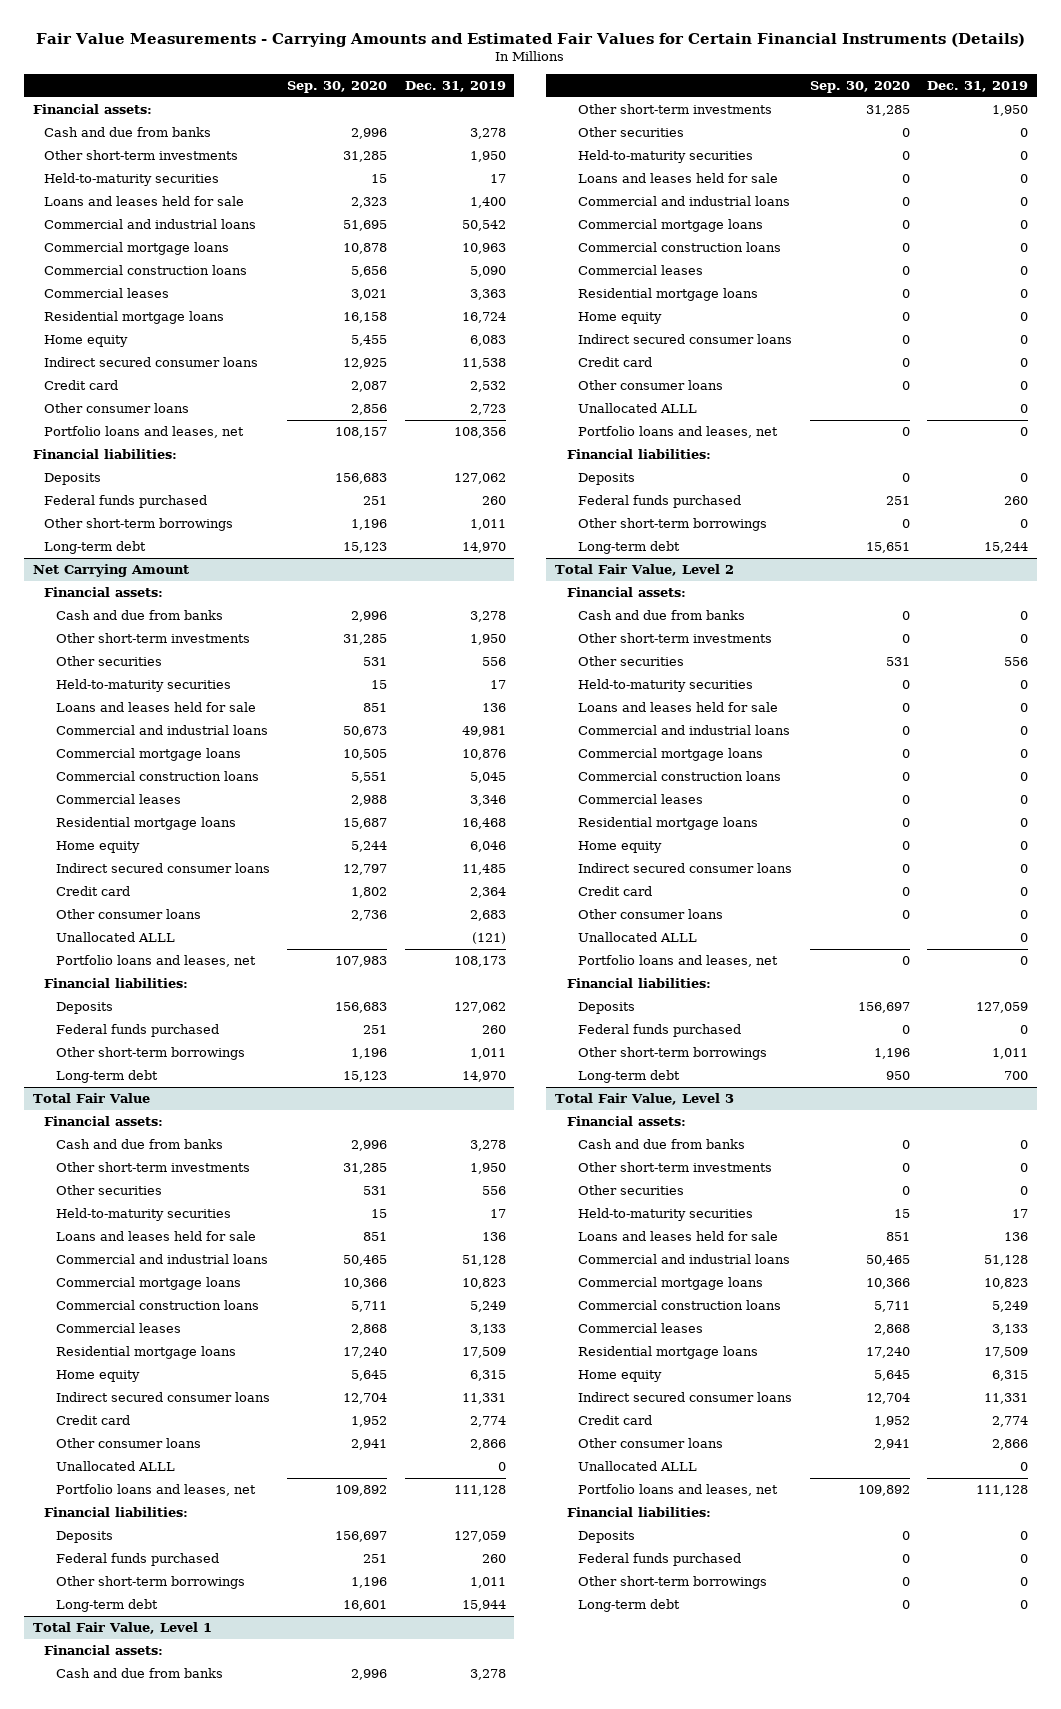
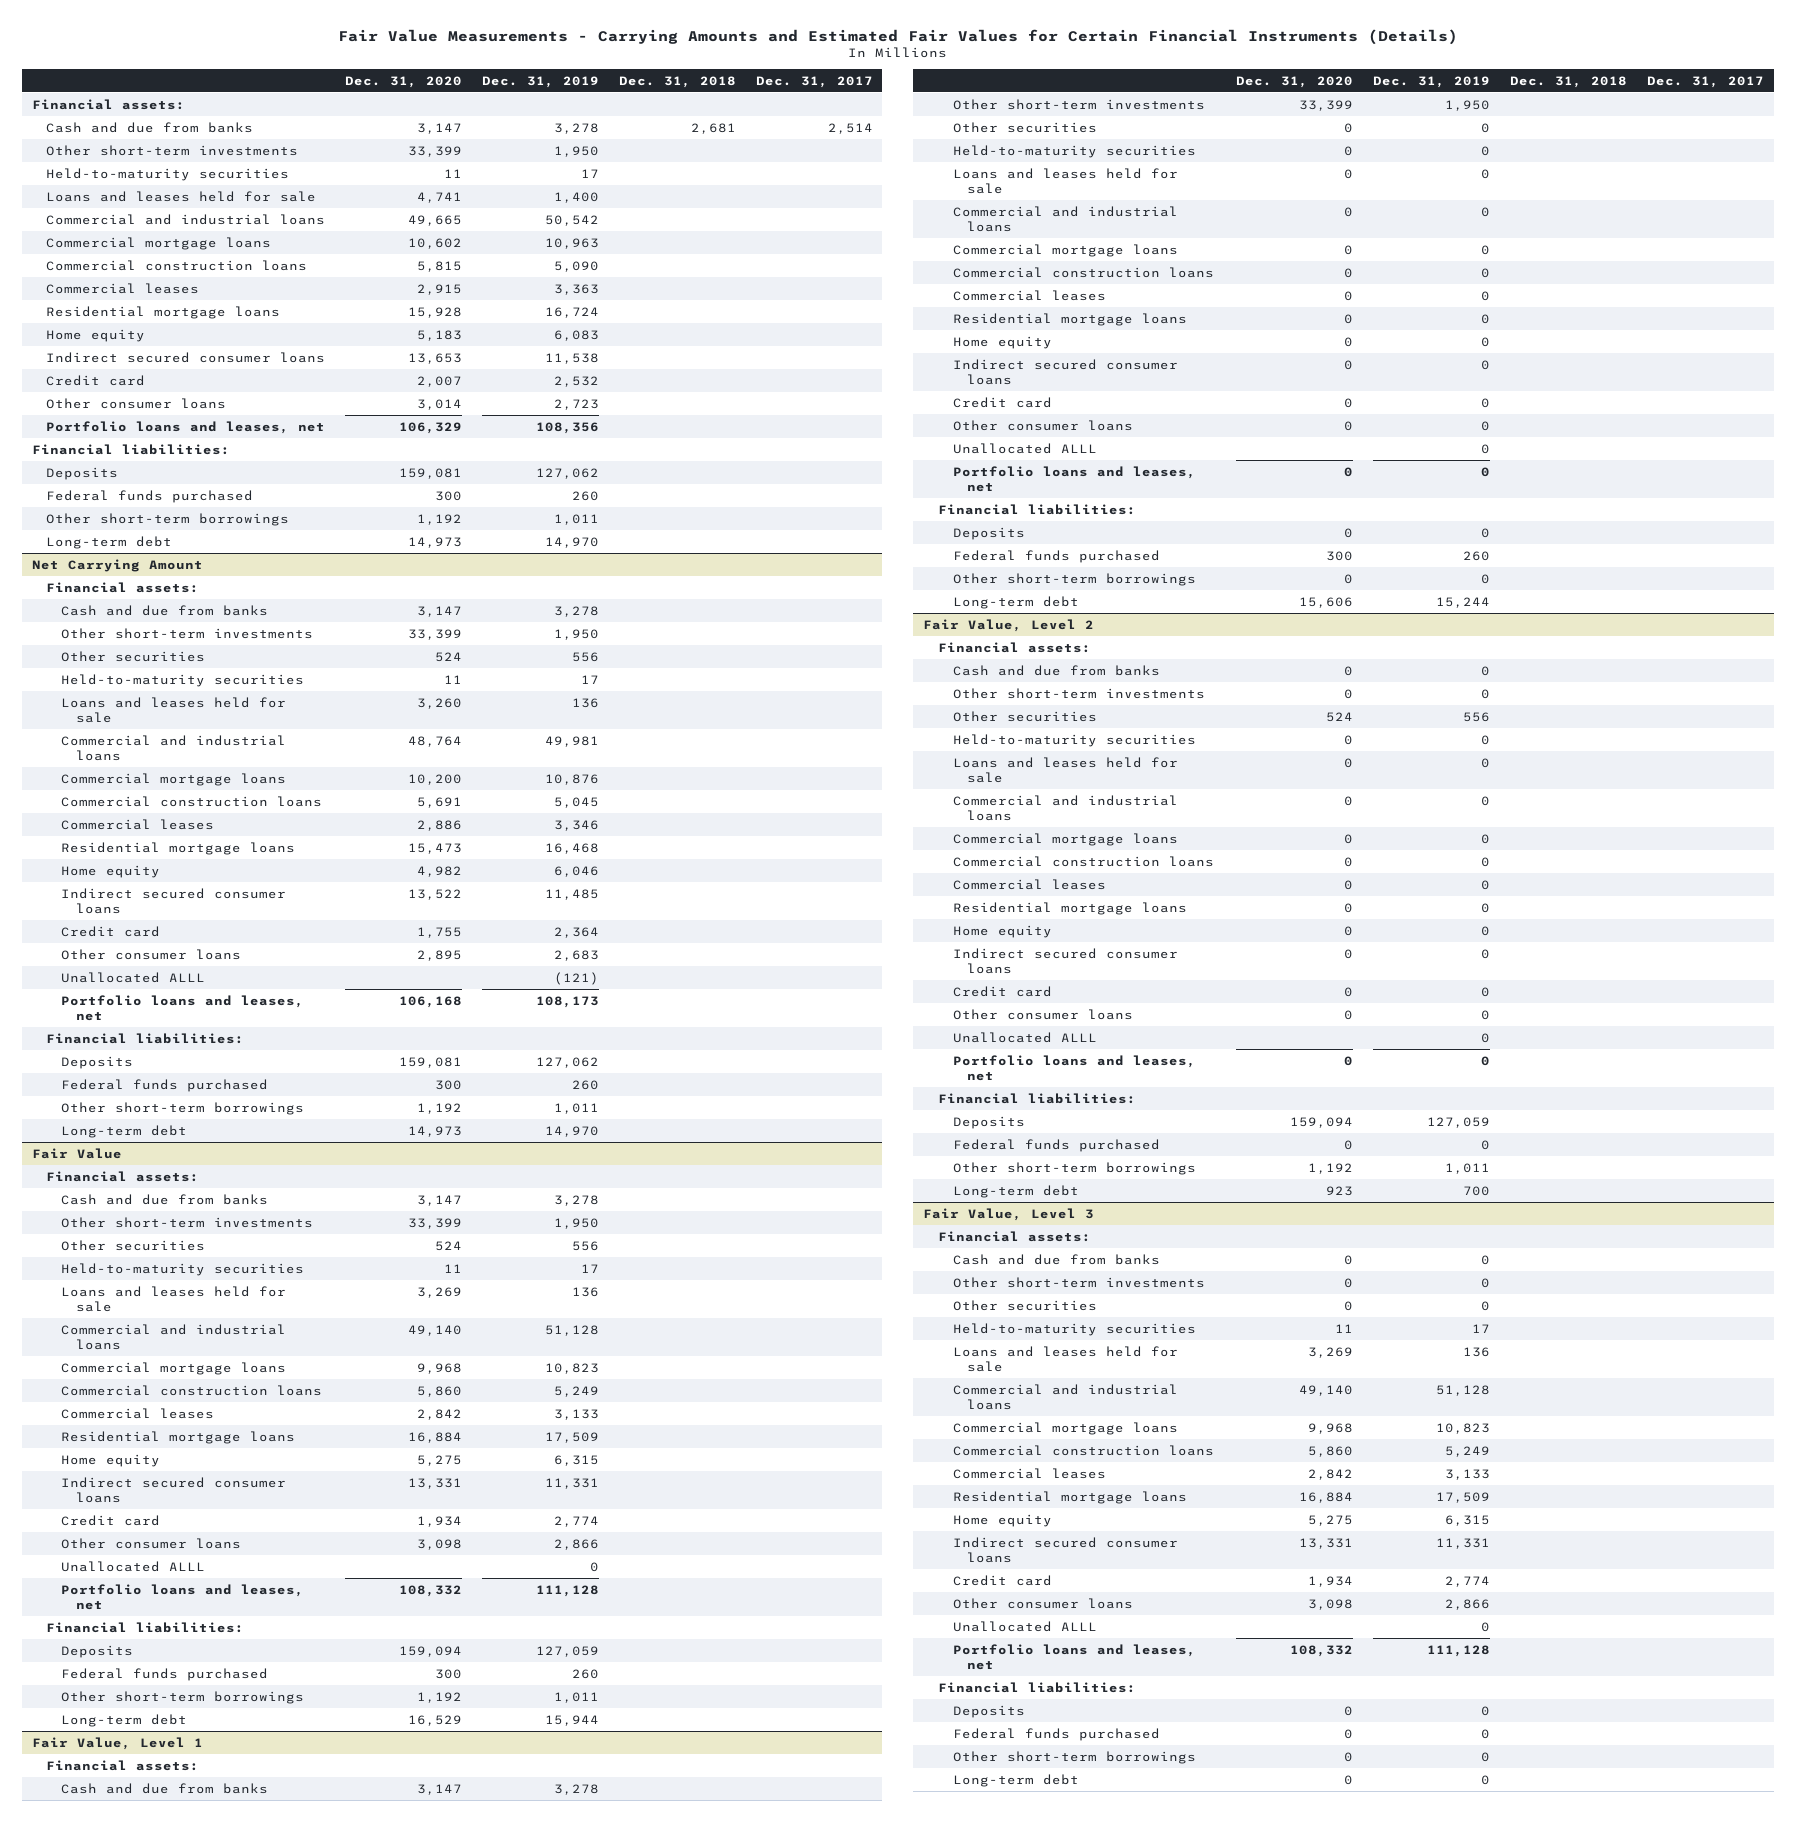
[287,80,388,93] Sep. 30, 2020 -> none
none -> [345,75,463,88] Dec. 31, 2020
none -> [618,75,736,88] Dec. 31, 2018
none -> [755,75,873,88] Dec. 31, 2017
[32,1093,150,1104] Total Fair Value -> [31,1147,122,1159] Fair Value
[32,1622,212,1635] Total Fair Value, Level 1 -> [31,1736,203,1750] Fair Value, Level 1
[555,564,735,577] Total Fair Value, Level 2 -> [922,618,1094,632] Fair Value, Level 2
[555,1093,735,1106] Total Fair Value, Level 3 -> [922,1207,1094,1221] Fair Value, Level 3

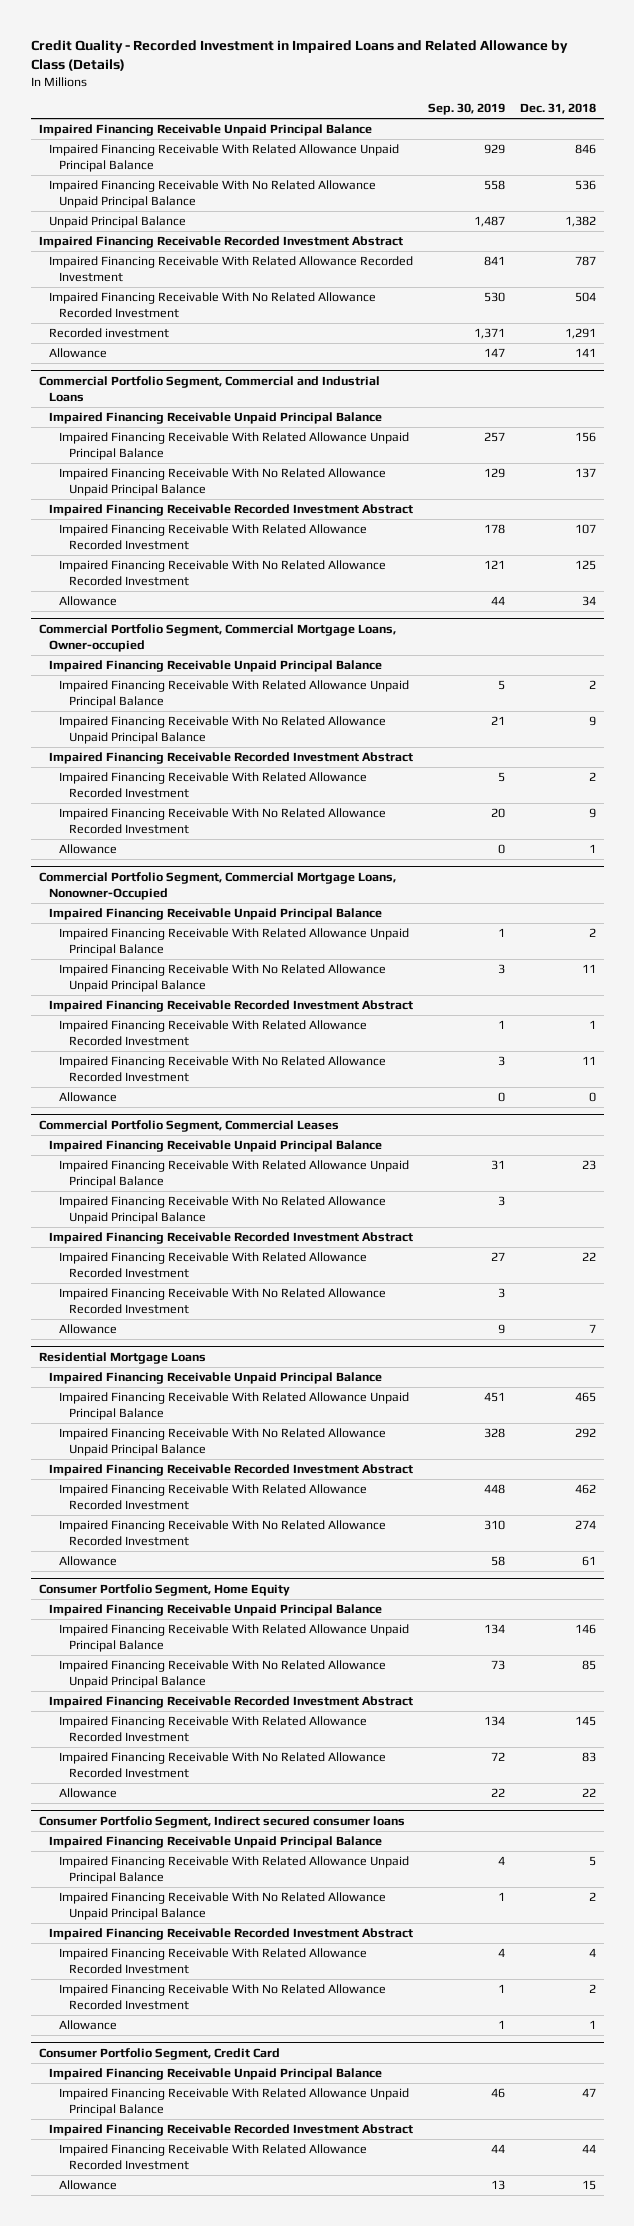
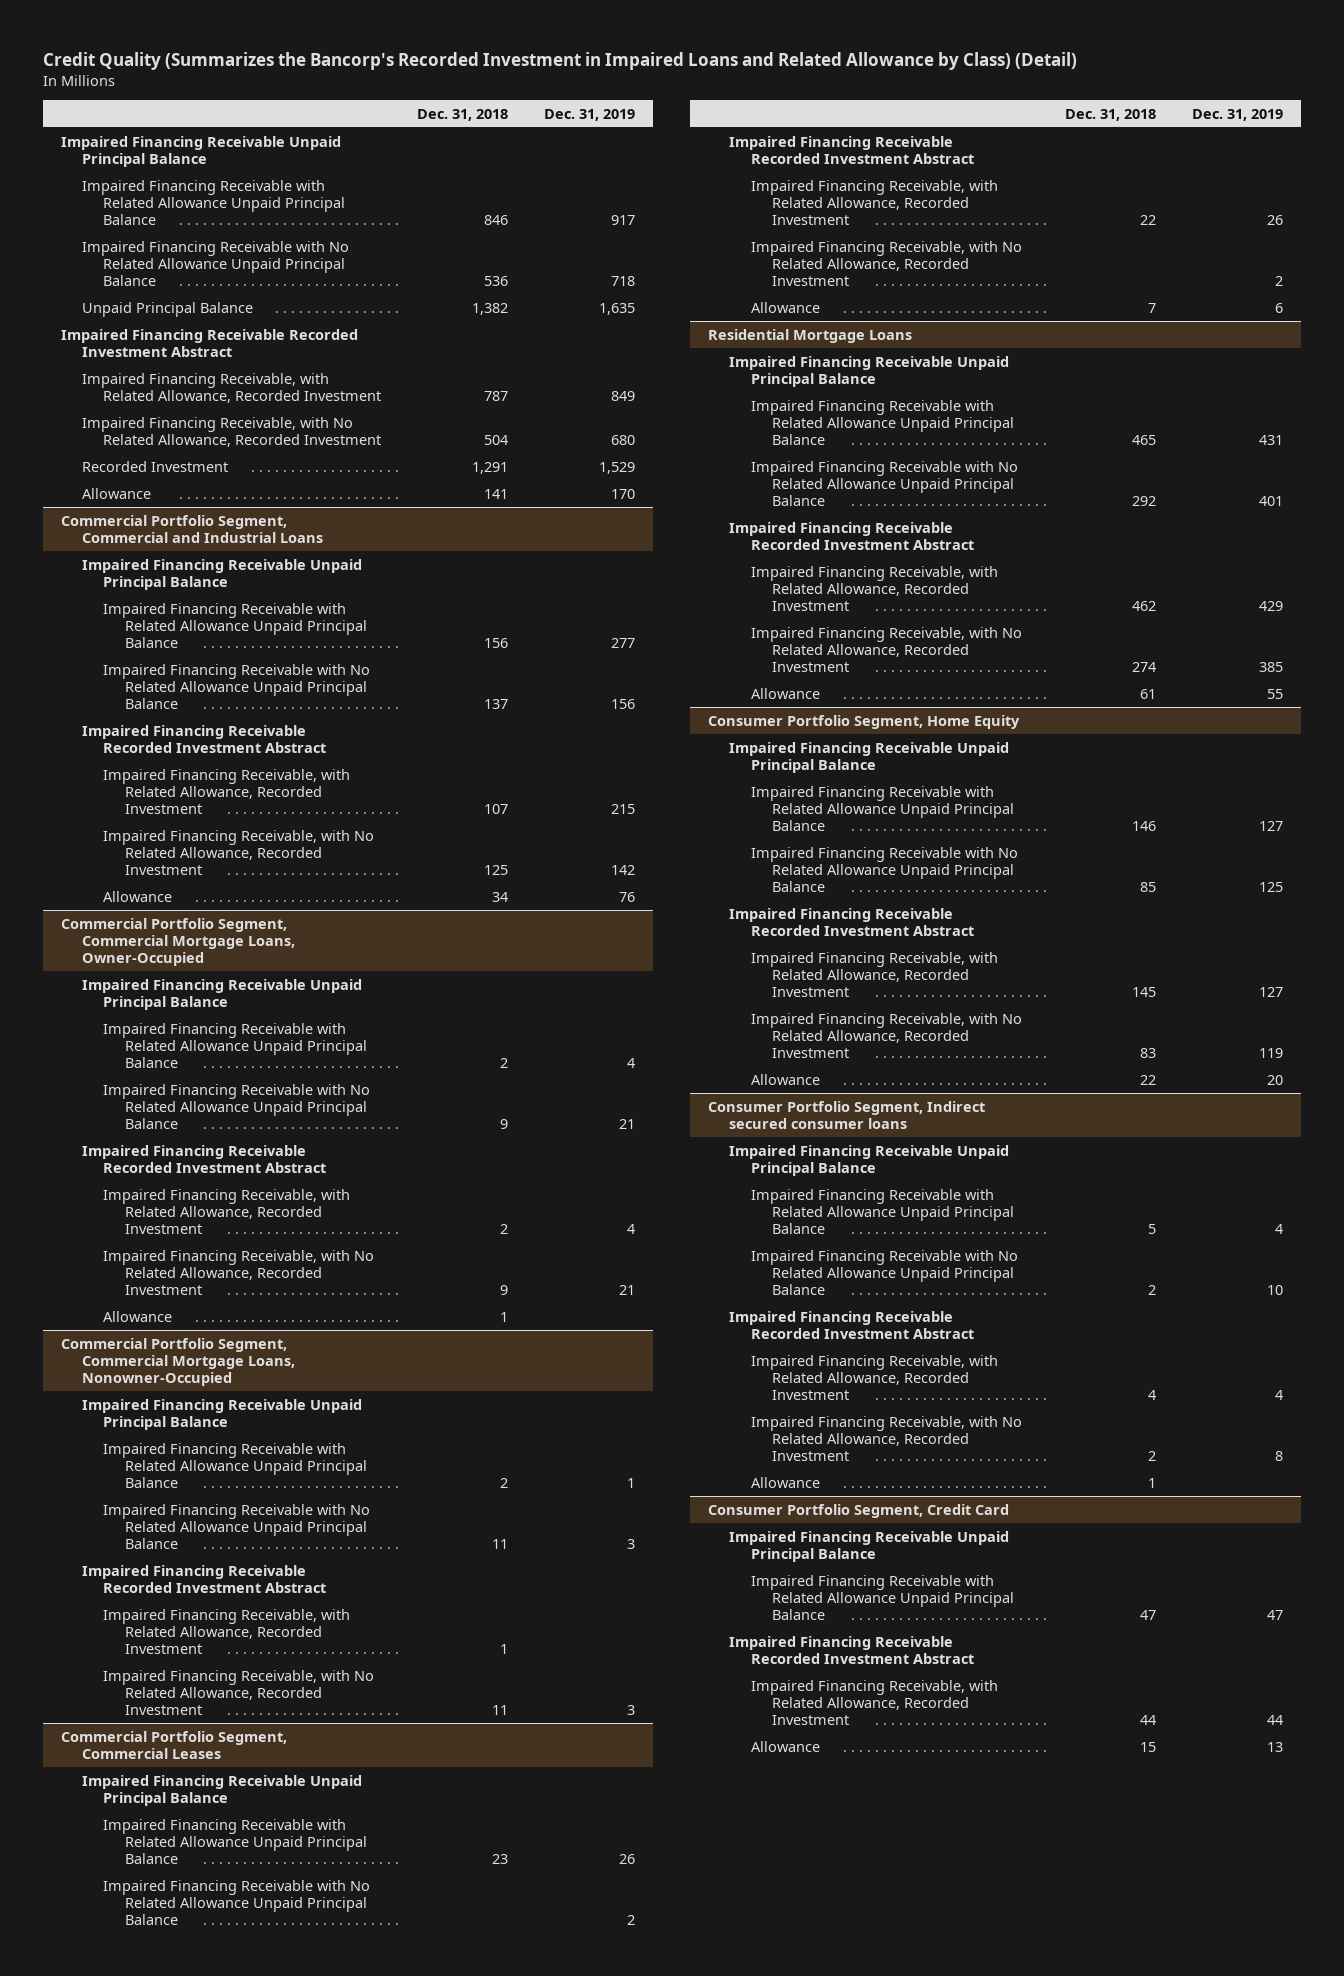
[30,40,568,72] Credit Quality - Recorded Investment in Impaired Loans and Related Allowance by Class (Details) -> [42,51,1077,70] Credit Quality (Summarizes the Bancorp's Recorded Investment in Impaired Loans and Related Allowance by Class) (Detail)
[427,103,505,116] Sep. 30, 2019 -> none
none -> [544,108,636,121] Dec. 31, 2019
[48,144,399,172] Impaired Financing Receivable With Related Allowance Unpaid Principal Balance -> [82,179,346,225] Impaired Financing Receivable with Related Allowance Unpaid Principal Balance
[48,180,376,208] Impaired Financing Receivable With No Related Allowance Unpaid Principal Balance -> [82,240,350,286] Impaired Financing Receivable with No Related Allowance Unpaid Principal Balance
[48,256,413,282] Impaired Financing Receivable With Related Allowance Recorded Investment -> [82,372,382,403] Impaired Financing Receivable, with Related Allowance, Recorded Investment
[48,292,376,318] Impaired Financing Receivable With No Related Allowance Recorded Investment -> [82,416,382,447] Impaired Financing Receivable, with No Related Allowance, Recorded Investment
[48,328,169,339] Recorded investment -> [82,460,229,472] Recorded Investment
[58,432,409,460] Impaired Financing Receivable With Related Allowance Unpaid Principal Balance -> [103,602,367,648] Impaired Financing Receivable with Related Allowance Unpaid Principal Balance
[58,468,386,496] Impaired Financing Receivable With No Related Allowance Unpaid Principal Balance -> [103,663,371,709] Impaired Financing Receivable with No Related Allowance Unpaid Principal Balance
[58,524,367,550] Impaired Financing Receivable With Related Allowance Recorded Investment -> [103,768,351,814] Impaired Financing Receivable, with Related Allowance, Recorded Investment
[58,560,386,586] Impaired Financing Receivable With No Related Allowance Recorded Investment -> [103,829,375,875] Impaired Financing Receivable, with No Related Allowance, Recorded Investment
[38,624,396,652] Commercial Portfolio Segment, Commercial Mortgage Loans, Owner-occupied -> [60,917,296,966] Commercial Portfolio Segment, Commercial Mortgage Loans, Owner-Occupied
[58,680,409,708] Impaired Financing Receivable With Related Allowance Unpaid Principal Balance -> [103,1022,367,1068] Impaired Financing Receivable with Related Allowance Unpaid Principal Balance
[58,716,386,744] Impaired Financing Receivable With No Related Allowance Unpaid Principal Balance -> [103,1083,371,1129] Impaired Financing Receivable with No Related Allowance Unpaid Principal Balance
[58,772,367,798] Impaired Financing Receivable With Related Allowance Recorded Investment -> [103,1188,351,1234] Impaired Financing Receivable, with Related Allowance, Recorded Investment
[58,808,386,834] Impaired Financing Receivable With No Related Allowance Recorded Investment -> [103,1249,375,1295] Impaired Financing Receivable, with No Related Allowance, Recorded Investment
[58,928,409,956] Impaired Financing Receivable With Related Allowance Unpaid Principal Balance -> [103,1442,367,1488] Impaired Financing Receivable with Related Allowance Unpaid Principal Balance
[58,964,386,992] Impaired Financing Receivable With No Related Allowance Unpaid Principal Balance -> [103,1503,371,1549] Impaired Financing Receivable with No Related Allowance Unpaid Principal Balance
[58,1092,117,1103] Allowance -> none
[58,1020,367,1046] Impaired Financing Receivable With Related Allowance Recorded Investment -> [103,1608,351,1654] Impaired Financing Receivable, with Related Allowance, Recorded Investment
[58,1056,386,1082] Impaired Financing Receivable With No Related Allowance Recorded Investment -> [103,1669,375,1715] Impaired Financing Receivable, with No Related Allowance, Recorded Investment
[58,1160,409,1188] Impaired Financing Receivable With Related Allowance Unpaid Principal Balance -> [103,1818,367,1864] Impaired Financing Receivable with Related Allowance Unpaid Principal Balance
[58,1196,386,1224] Impaired Financing Receivable With No Related Allowance Unpaid Principal Balance -> [103,1879,371,1925] Impaired Financing Receivable with No Related Allowance Unpaid Principal Balance
[58,1252,367,1278] Impaired Financing Receivable With Related Allowance Recorded Investment -> [750,179,998,225] Impaired Financing Receivable, with Related Allowance, Recorded Investment
[58,1288,386,1314] Impaired Financing Receivable With No Related Allowance Recorded Investment -> [750,240,1022,286] Impaired Financing Receivable, with No Related Allowance, Recorded Investment
[58,1392,409,1420] Impaired Financing Receivable With Related Allowance Unpaid Principal Balance -> [750,399,1014,445] Impaired Financing Receivable with Related Allowance Unpaid Principal Balance
[58,1428,386,1456] Impaired Financing Receivable With No Related Allowance Unpaid Principal Balance -> [750,460,1018,506] Impaired Financing Receivable with No Related Allowance Unpaid Principal Balance
[58,1484,367,1510] Impaired Financing Receivable With Related Allowance Recorded Investment -> [750,565,998,611] Impaired Financing Receivable, with Related Allowance, Recorded Investment
[58,1520,386,1546] Impaired Financing Receivable With No Related Allowance Recorded Investment -> [750,626,1022,672] Impaired Financing Receivable, with No Related Allowance, Recorded Investment
[58,1624,409,1652] Impaired Financing Receivable With Related Allowance Unpaid Principal Balance -> [750,785,1014,831] Impaired Financing Receivable with Related Allowance Unpaid Principal Balance
[58,1660,386,1688] Impaired Financing Receivable With No Related Allowance Unpaid Principal Balance -> [750,846,1018,892] Impaired Financing Receivable with No Related Allowance Unpaid Principal Balance
[58,1716,367,1742] Impaired Financing Receivable With Related Allowance Recorded Investment -> [750,951,998,997] Impaired Financing Receivable, with Related Allowance, Recorded Investment
[58,1752,386,1778] Impaired Financing Receivable With No Related Allowance Recorded Investment -> [750,1012,1022,1058] Impaired Financing Receivable, with No Related Allowance, Recorded Investment
[58,1856,409,1884] Impaired Financing Receivable With Related Allowance Unpaid Principal Balance -> [750,1188,1014,1234] Impaired Financing Receivable with Related Allowance Unpaid Principal Balance
[58,1892,386,1920] Impaired Financing Receivable With No Related Allowance Unpaid Principal Balance -> [750,1249,1018,1295] Impaired Financing Receivable with No Related Allowance Unpaid Principal Balance
[58,1948,367,1974] Impaired Financing Receivable With Related Allowance Recorded Investment -> [750,1354,998,1400] Impaired Financing Receivable, with Related Allowance, Recorded Investment
[58,1984,386,2010] Impaired Financing Receivable With No Related Allowance Recorded Investment -> [750,1415,1022,1461] Impaired Financing Receivable, with No Related Allowance, Recorded Investment
[58,2088,409,2116] Impaired Financing Receivable With Related Allowance Unpaid Principal Balance -> [750,1574,1014,1620] Impaired Financing Receivable with Related Allowance Unpaid Principal Balance
[58,2144,367,2170] Impaired Financing Receivable With Related Allowance Recorded Investment -> [750,1679,998,1725] Impaired Financing Receivable, with Related Allowance, Recorded Investment

